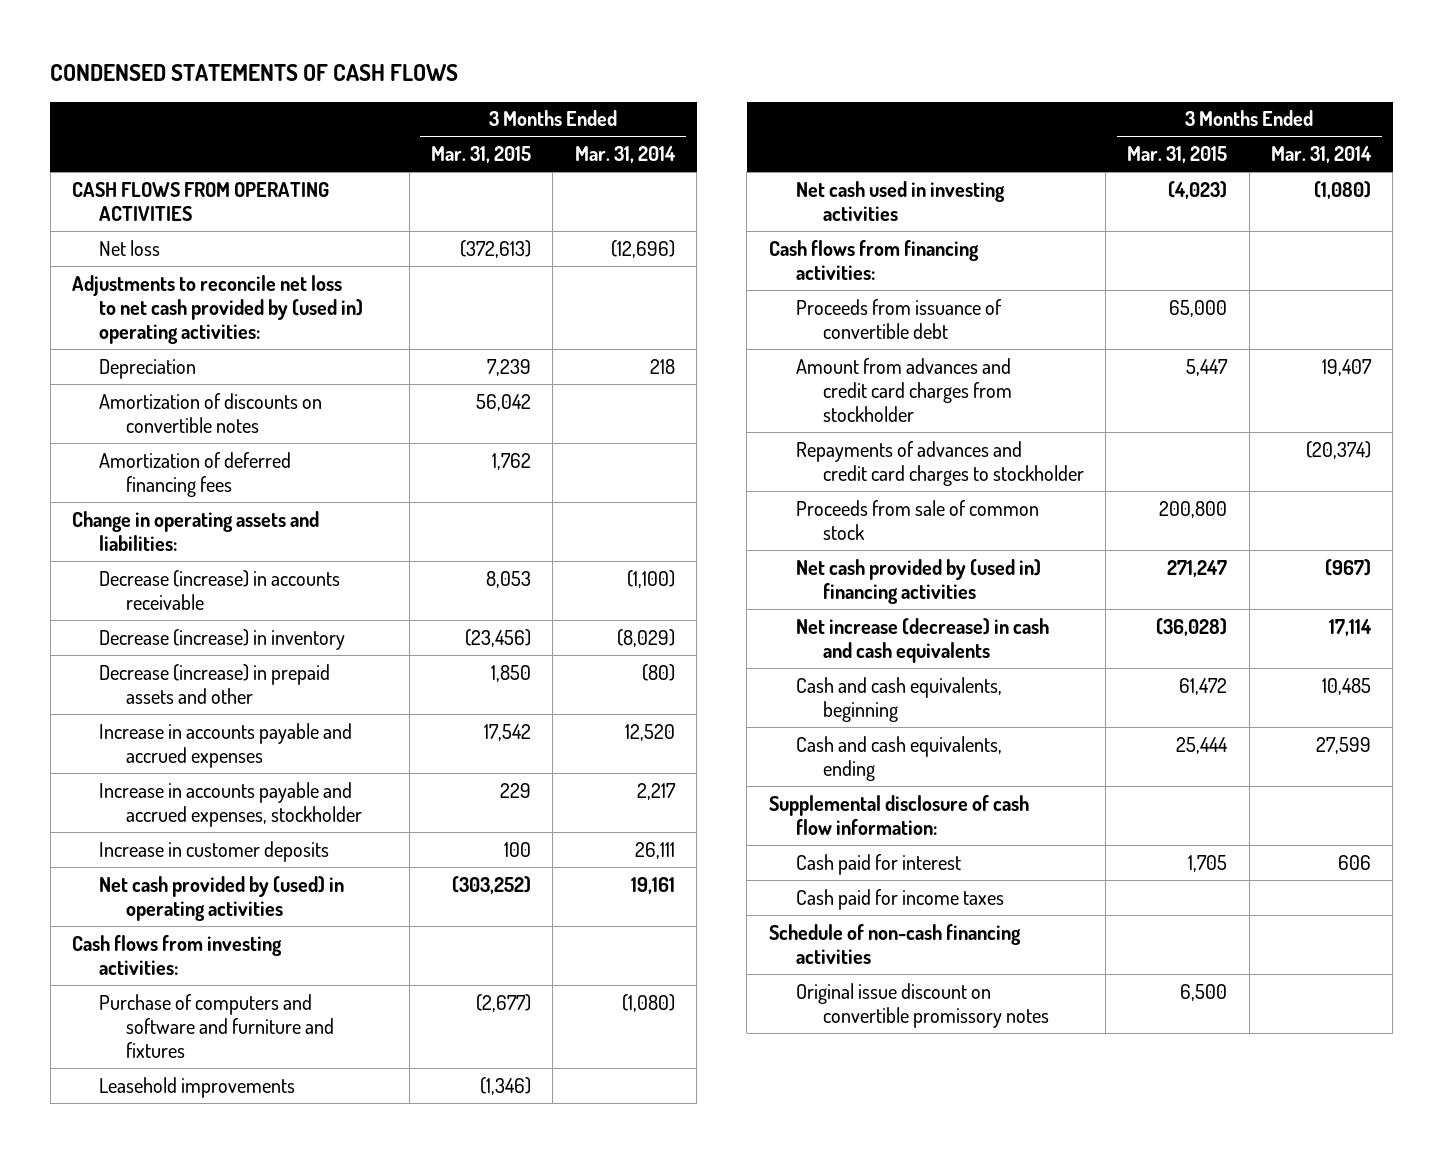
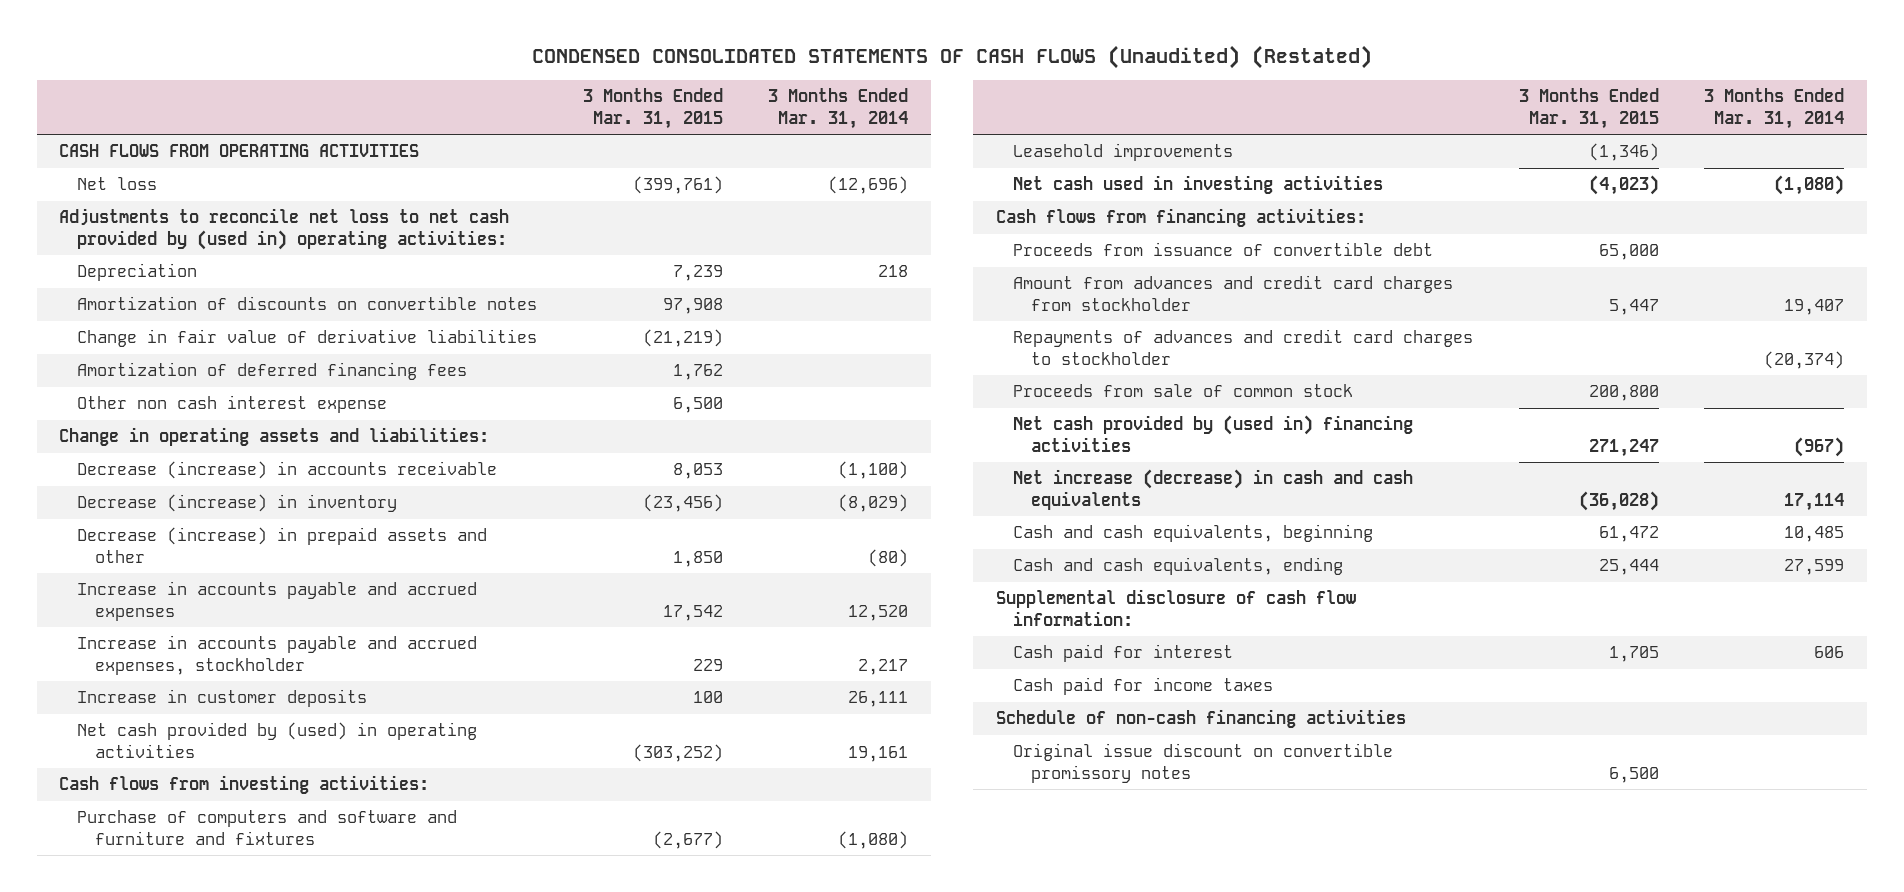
[50,64,459,82] CONDENSED STATEMENTS OF CASH FLOWS -> [531,45,1372,70] CONDENSED CONSOLIDATED STATEMENTS OF CASH FLOWS (Unaudited) (Restated)
[460,239,532,258] (372,613) -> [632,176,723,195] (399,761)
[476,393,532,411] 56,042 -> [662,298,723,315] 97,908
none -> [77,329,538,348] Change in fair value of derivative liabilities
none -> [77,395,388,414] Other non cash interest expense

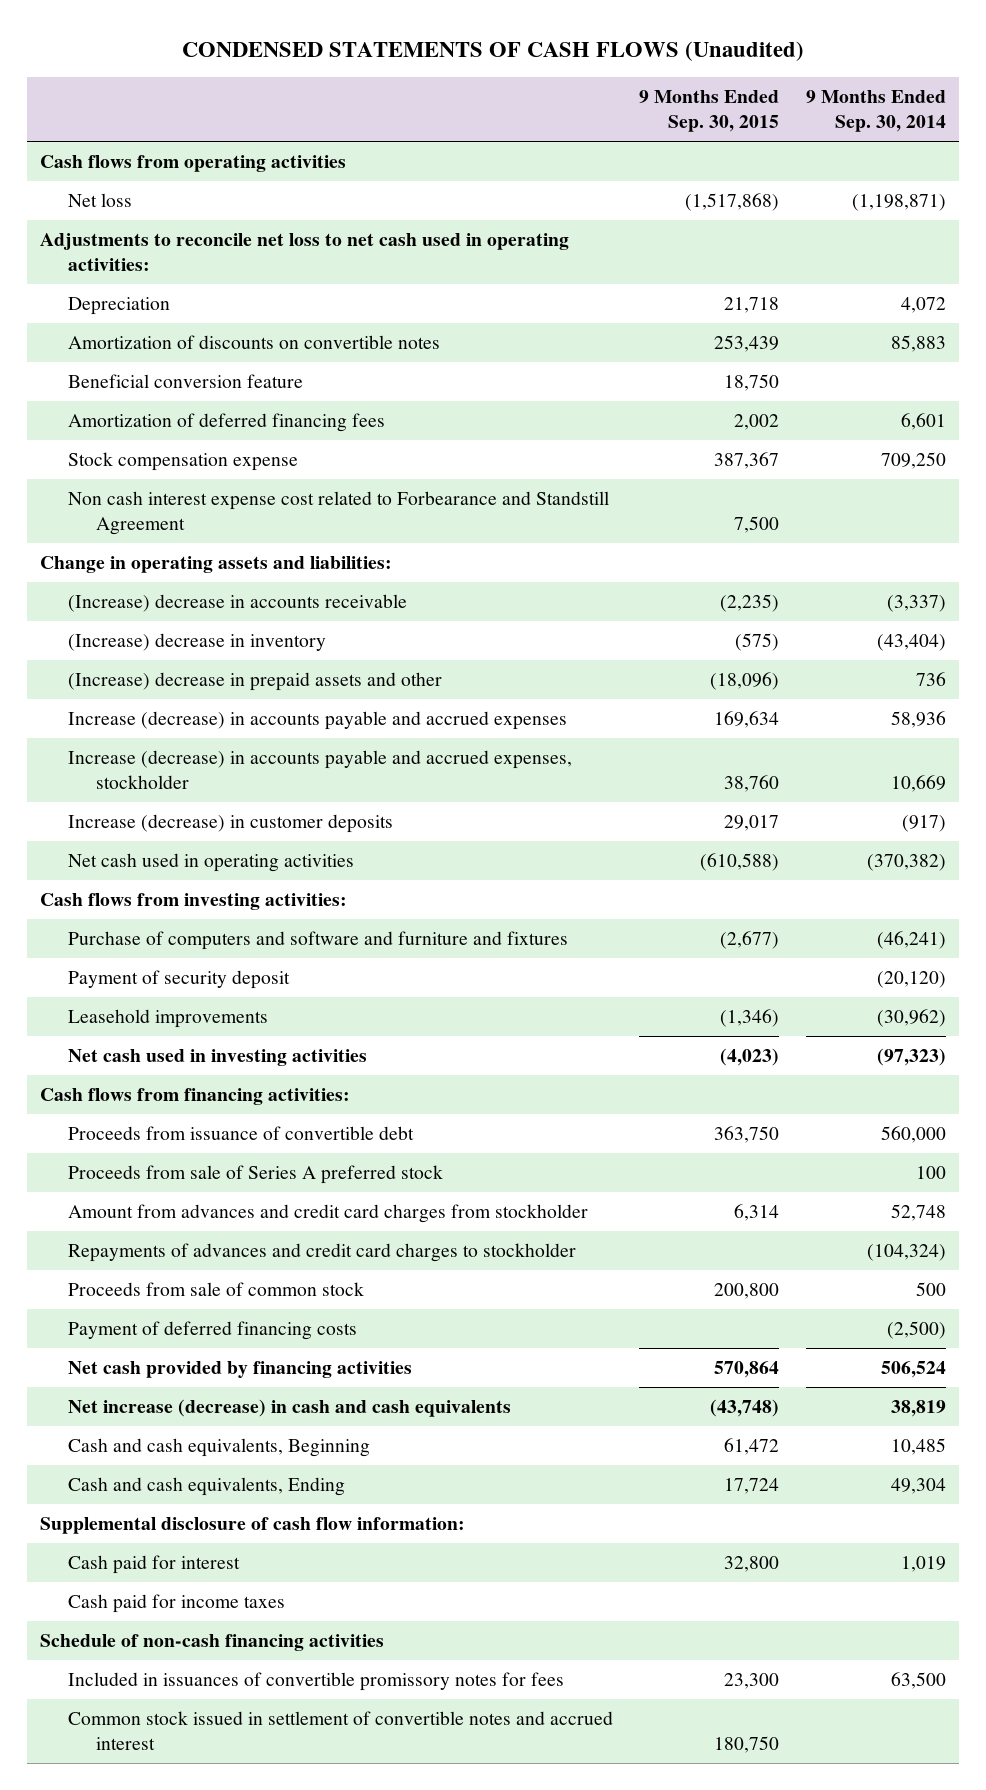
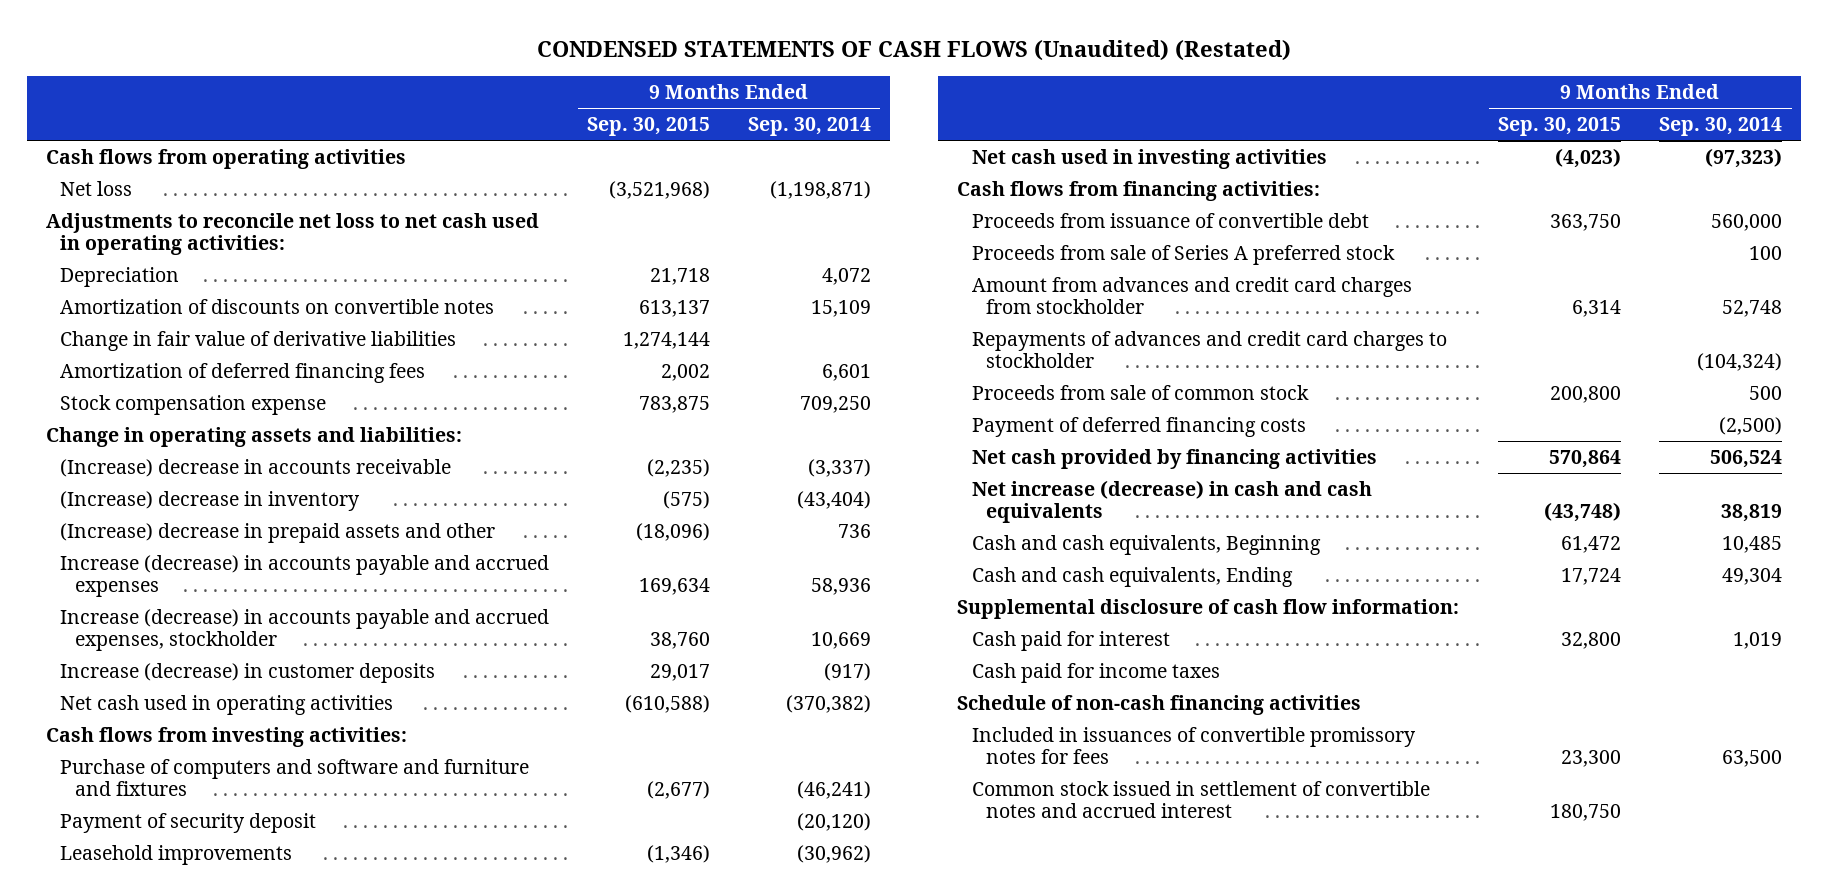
[181,41,804,62] CONDENSED STATEMENTS OF CASH FLOWS (Unaudited) -> [537,40,1292,62] CONDENSED STATEMENTS OF CASH FLOWS (Unaudited) (Restated)
[685,192,780,211] (1,517,868) -> [609,180,711,199] (3,521,968)
[67,373,303,388] Beneficial conversion feature -> none
[714,334,780,352] 253,439 -> [639,299,711,317] 613,137
[890,334,946,352] 85,883 -> [811,299,872,317] 15,109
none -> [60,330,457,351] Change in fair value of derivative liabilities
[67,490,609,536] Non cash interest expense cost related to Forbearance and Standstill Agreement -> none
[714,451,780,469] 387,367 -> [639,395,711,413] 783,875

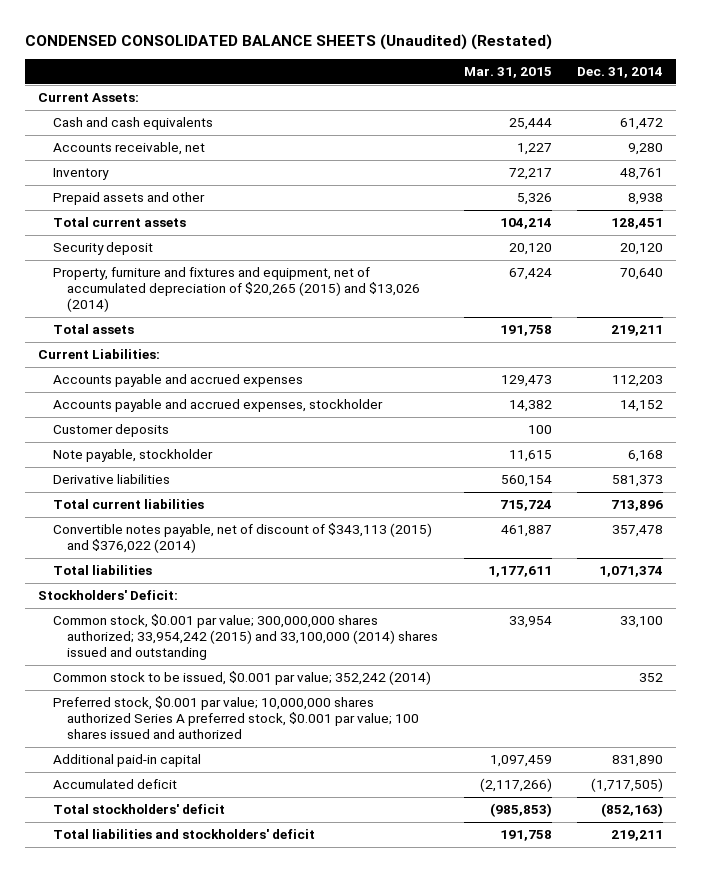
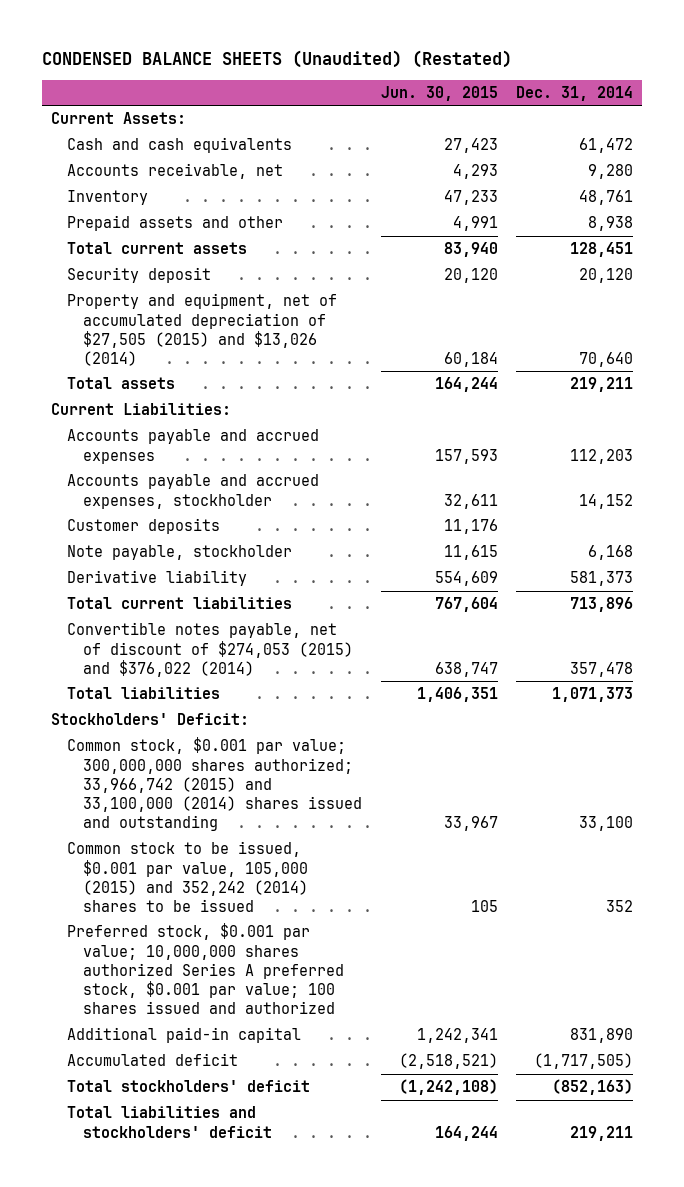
[25,34,553,51] CONDENSED CONSOLIDATED BALANCE SHEETS (Unaudited) (Restated) -> [41,49,512,68] CONDENSED BALANCE SHEETS (Unaudited) (Restated)
[463,67,552,79] Mar. 31, 2015 -> none
none -> [380,85,498,101] Jun. 30, 2015
[52,266,421,313] Property, furniture and fixtures and equipment, net of accumulated depreciation of $20,265 (2015) and $13,026 (2014) -> [67,293,338,367] Property and equipment, net of accumulated depreciation of $27,505 (2015) and $13,026 (2014)
[52,473,170,484] Derivative liabilities -> [67,570,248,587] Derivative liability
[52,522,432,554] Convertible notes payable, net of discount of $343,113 (2015) and $376,022 (2014) -> [67,622,354,677] Convertible notes payable, net of discount of $274,053 (2015) and $376,022 (2014)
[599,565,664,577] 1,071,374 -> [551,687,633,703] 1,071,373
[52,613,439,661] Common stock, $0.001 par value; 300,000,000 shares authorized; 33,954,242 (2015) and 33,100,000 (2014) shares issued and outstanding -> [67,737,363,832] Common stock, $0.001 par value; 300,000,000 shares authorized; 33,966,742 (2015) and 33,100,000 (2014) shares issued and outstanding
[52,670,431,685] Common stock to be issued, $0.001 par value; 352,242 (2014) -> [67,841,309,913] Common stock to be issued, $0.001 par value, 105,000 (2015) and 352,242 (2014) shares to be issued

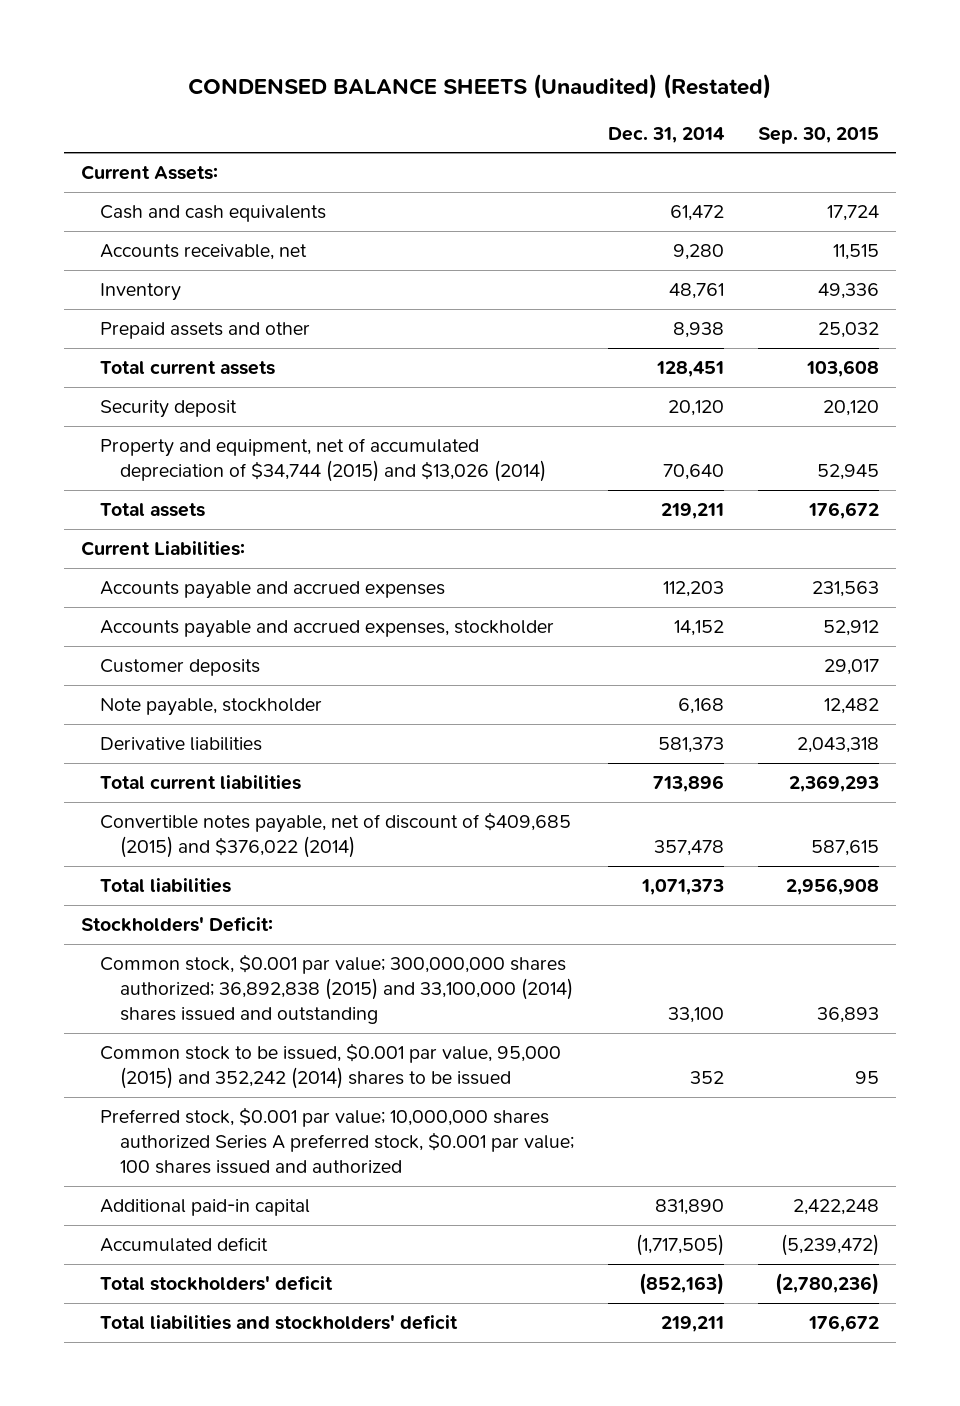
[380,85,498,101] Jun. 30, 2015 -> none
none -> [757,126,879,144] Sep. 30, 2015
[67,293,338,367] Property and equipment, net of accumulated depreciation of $27,505 (2015) and $13,026 (2014) -> [100,437,546,482] Property and equipment, net of accumulated depreciation of $34,744 (2015) and $13,026 (2014)
[67,570,248,587] Derivative liability -> [100,736,263,751] Derivative liabilities
[67,622,354,677] Convertible notes payable, net of discount of $274,053 (2015) and $376,022 (2014) -> [100,811,572,858] Convertible notes payable, net of discount of $409,685 (2015) and $376,022 (2014)
[67,737,363,832] Common stock, $0.001 par value; 300,000,000 shares authorized; 33,966,742 (2015) and 33,100,000 (2014) shares issued and outstanding -> [100,953,573,1024] Common stock, $0.001 par value; 300,000,000 shares authorized; 36,892,838 (2015) and 33,100,000 (2014) shares issued and outstanding
[67,841,309,913] Common stock to be issued, $0.001 par value, 105,000 (2015) and 352,242 (2014) shares to be issued -> [100,1042,562,1089] Common stock to be issued, $0.001 par value, 95,000 (2015) and 352,242 (2014) shares to be issued

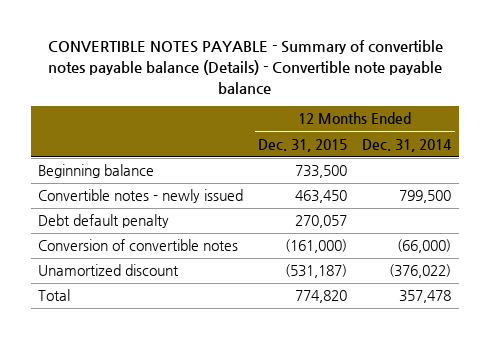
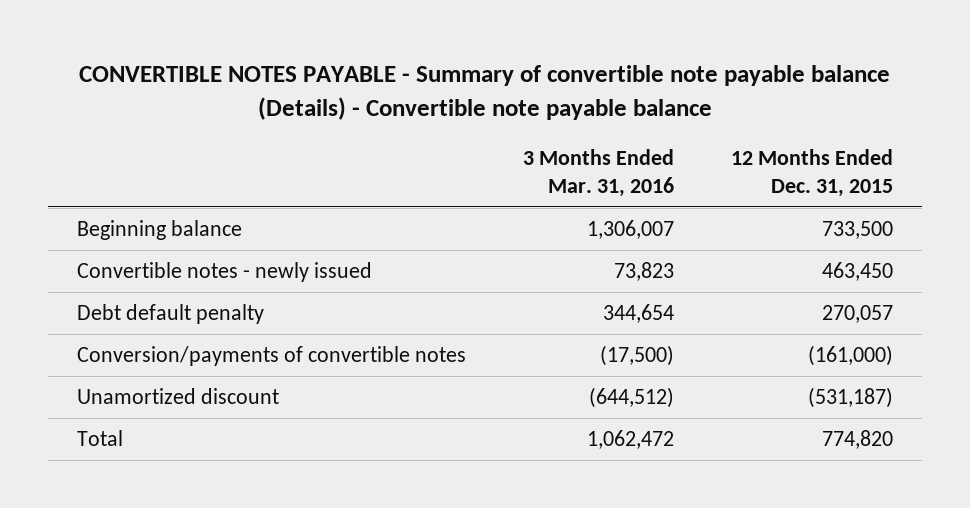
[47,40,443,94] CONVERTIBLE NOTES PAYABLE - Summary of convertible notes payable balance (Details) - Convertible note payable balance -> [79,65,891,120] CONVERTIBLE NOTES PAYABLE - Summary of convertible note payable balance (Details) - Convertible note payable balance
[362,138,453,152] Dec. 31, 2014 -> none
none -> [523,149,675,197] 3 Months Ended Mar. 31, 2016
[38,239,239,252] Conversion of convertible notes -> [76,346,466,367] Conversion/payments of convertible notes

